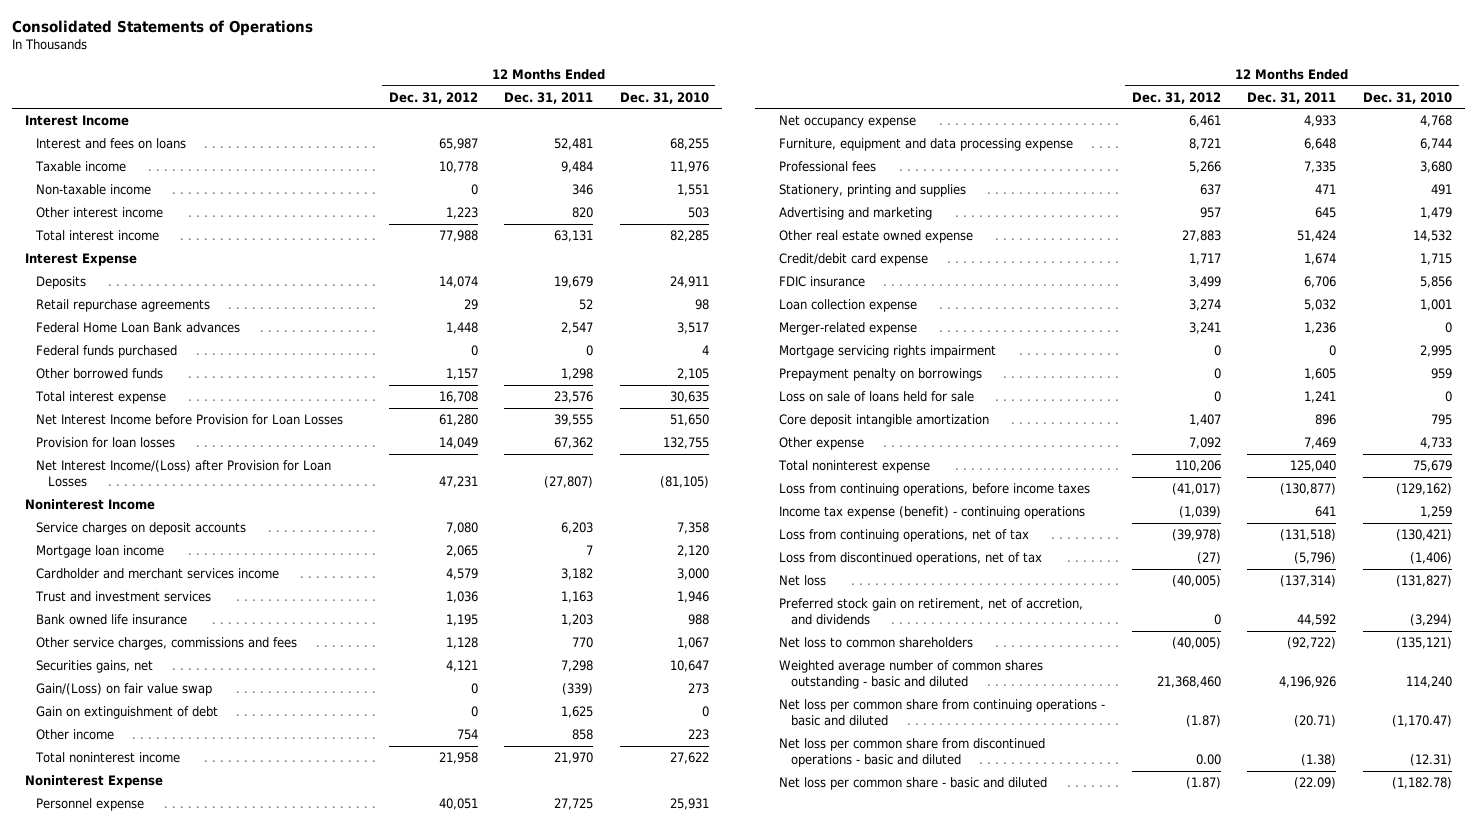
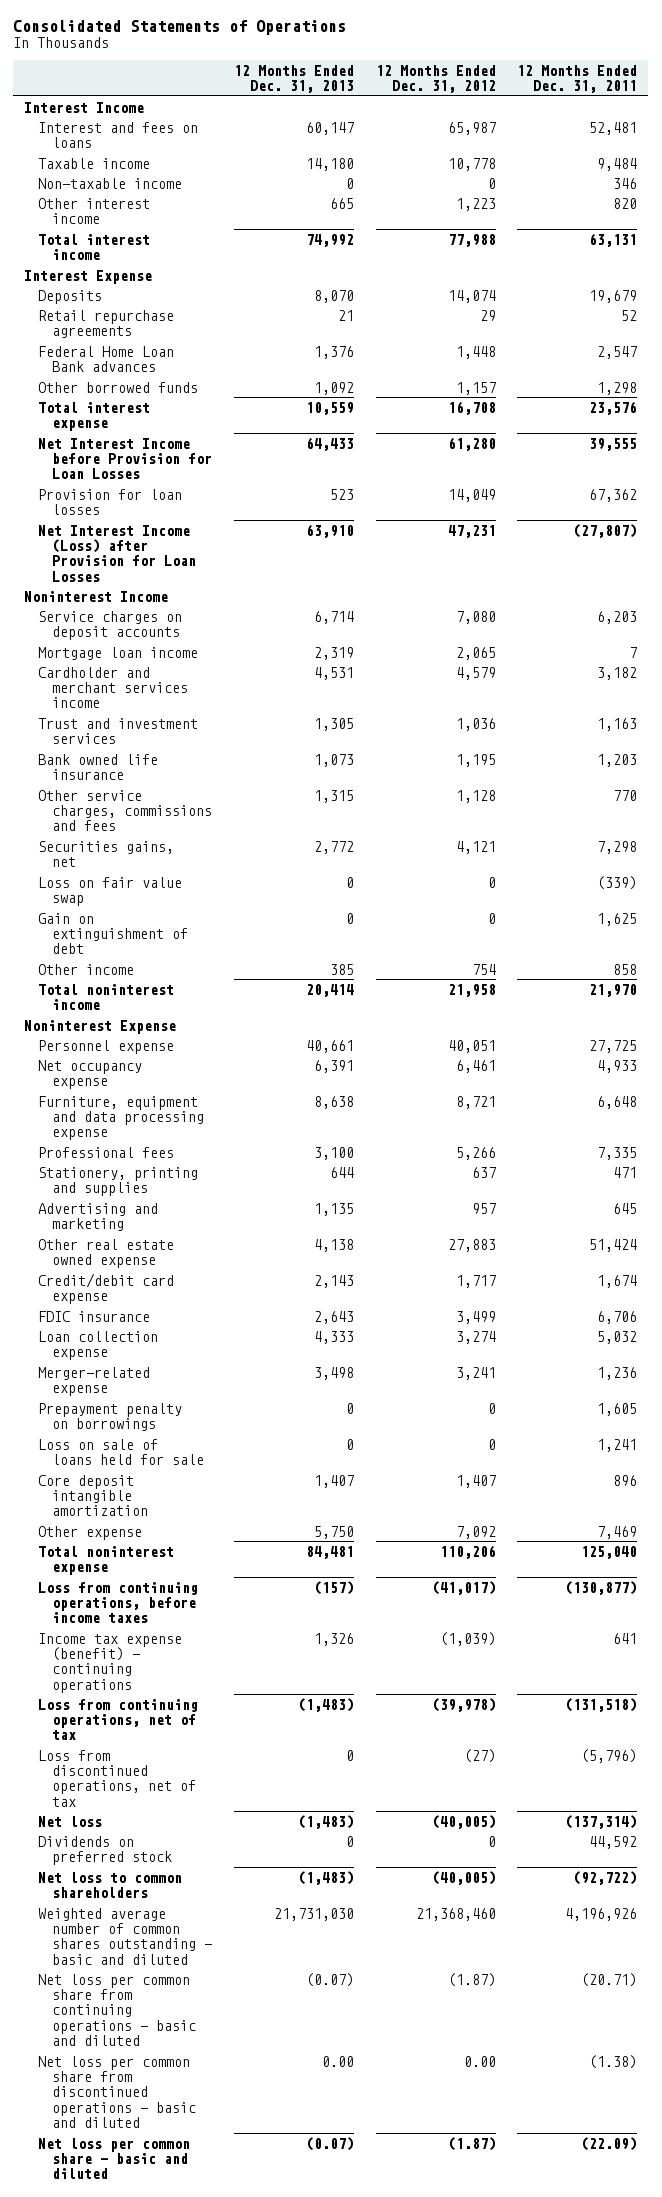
[619,91,709,104] Dec. 31, 2010 -> none
none -> [234,64,355,93] 12 Months Ended Dec. 31, 2013
[36,345,178,359] Federal funds purchased -> none
[36,460,332,488] Net Interest Income/(Loss) after Provision for Loan Losses -> [38,524,197,582] Net Interest Income (Loss) after Provision for Loan Losses
[36,683,213,697] Gain/(Loss) on fair value swap -> [38,876,183,906] Loss on fair value swap
[779,345,997,359] Mortgage servicing rights impairment -> none
[779,598,1084,626] Preferred stock gain on retirement, net of accretion, and dividends -> [38,1835,173,1865] Dividends on preferred stock

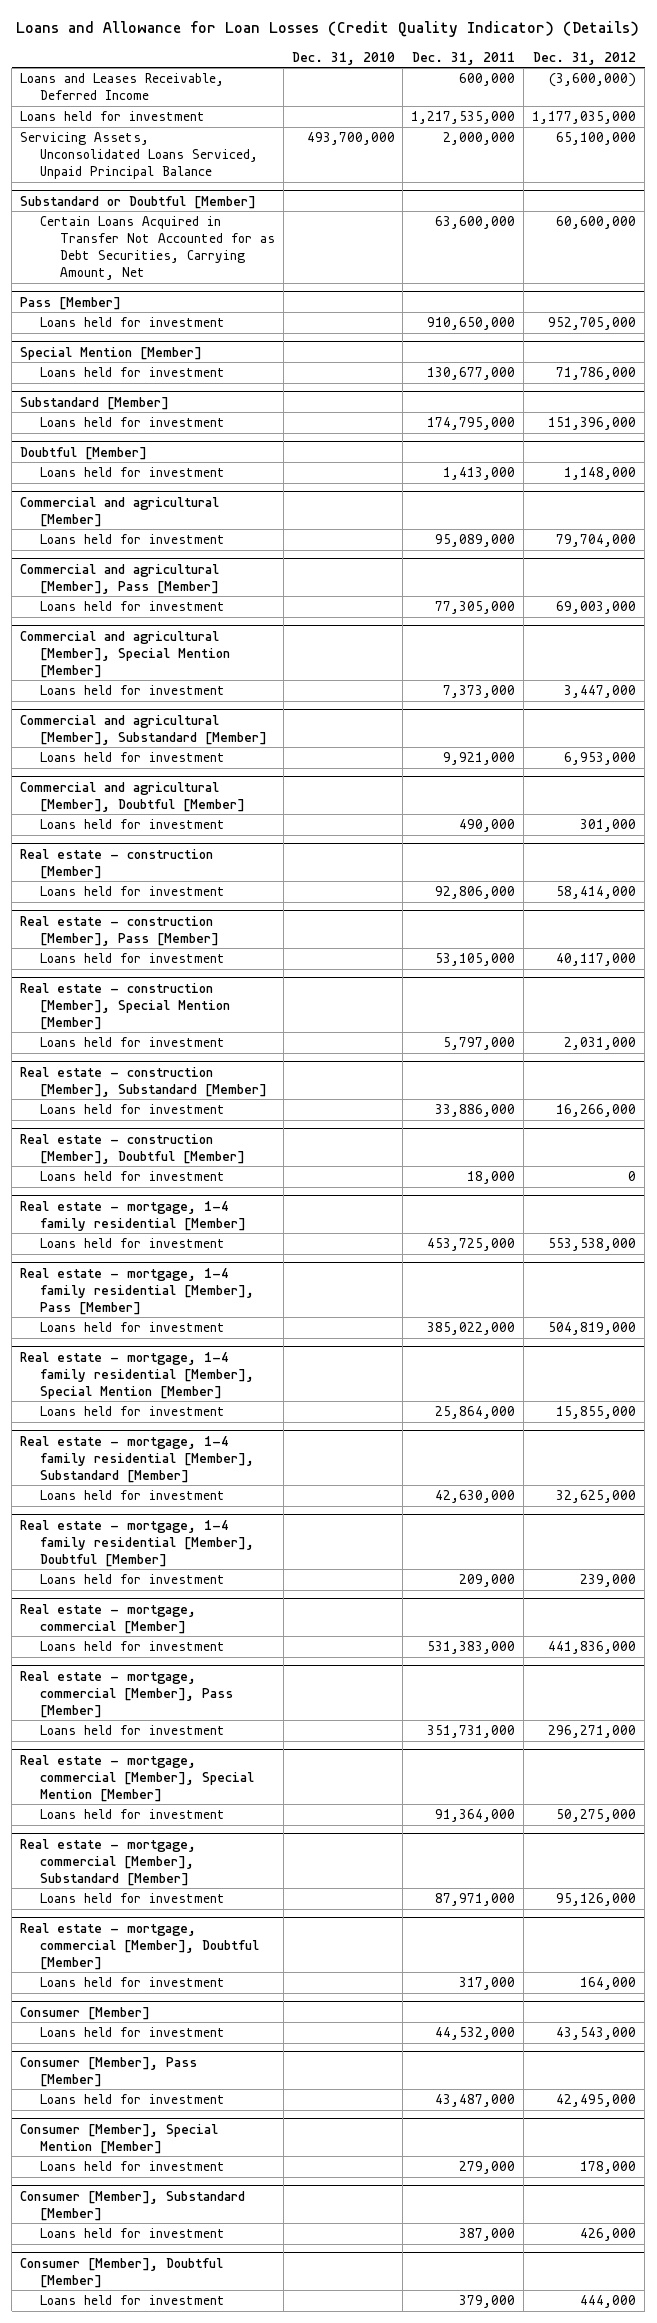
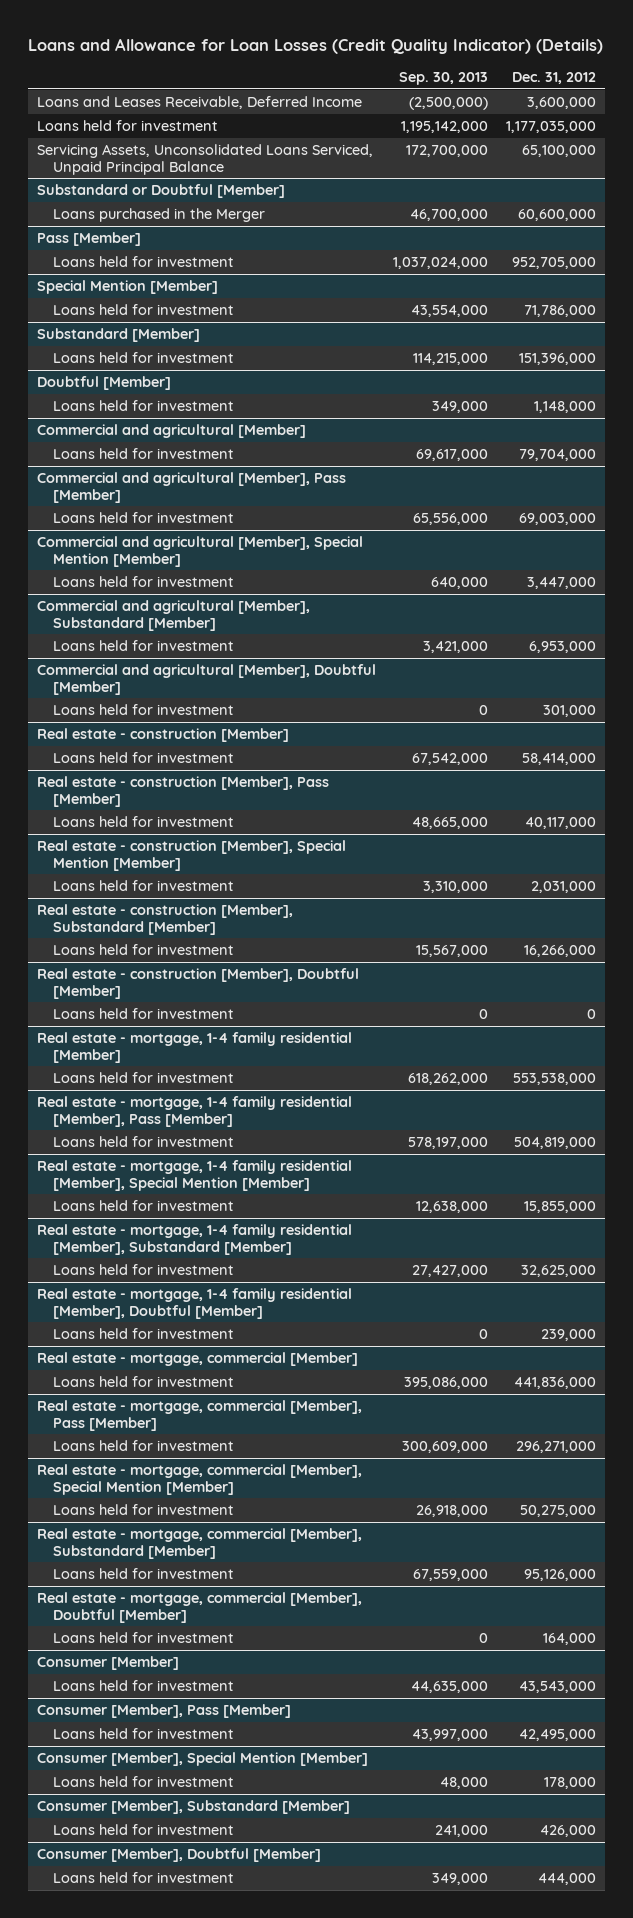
[291,51,395,65] Dec. 31, 2010 -> none
[412,51,516,65] Dec. 31, 2011 -> none
none -> [399,71,489,85] Sep. 30, 2013
[549,73,637,88] (3,600,000) -> [526,96,596,109] 3,600,000
[40,216,275,281] Certain Loans Acquired in Transfer Not Accounted for as Debt Securities, Carrying Amount, Net -> [52,207,265,222] Loans purchased in the Merger

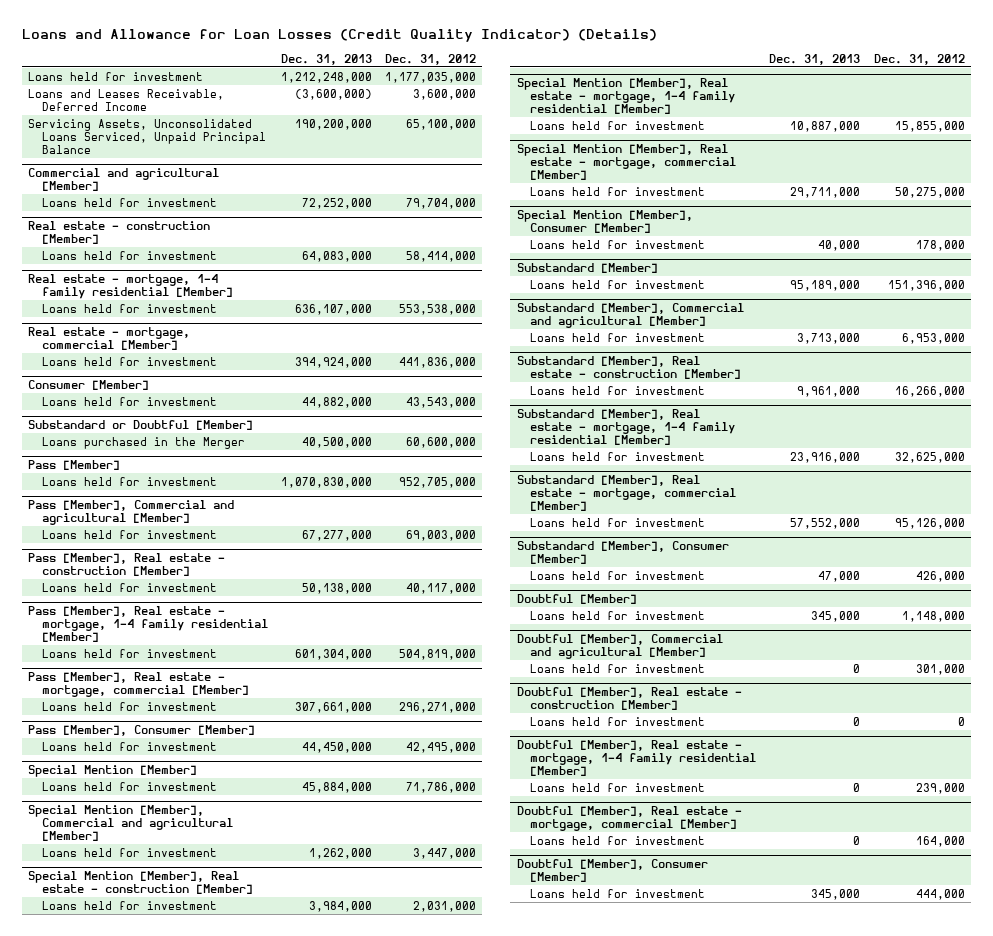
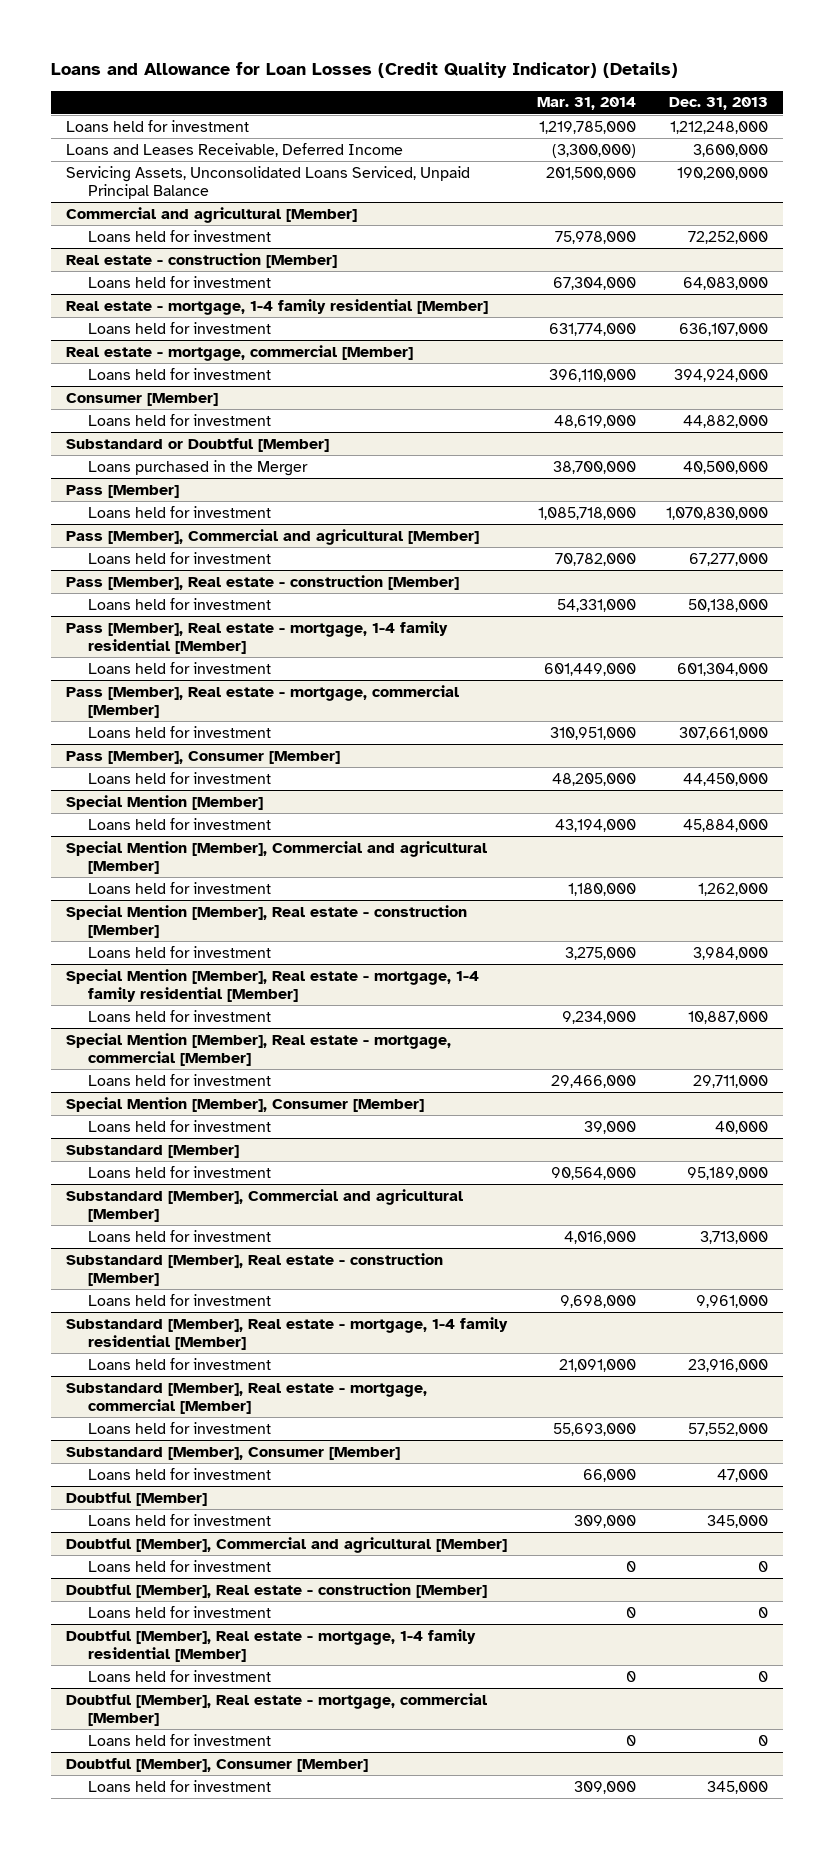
[384,53,476,65] Dec. 31, 2012 -> none
none -> [536,97,636,111] Mar. 31, 2014
[294,88,372,100] (3,600,000) -> [692,143,768,157] 3,600,000

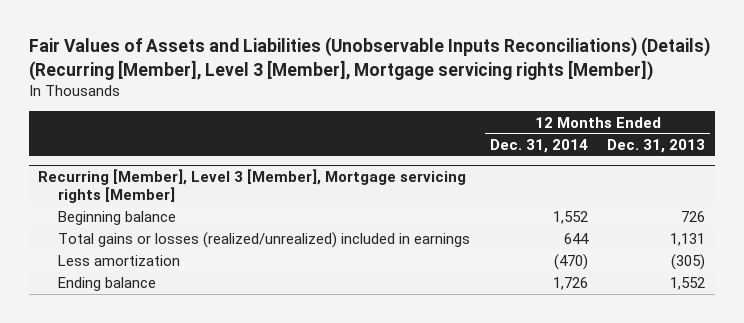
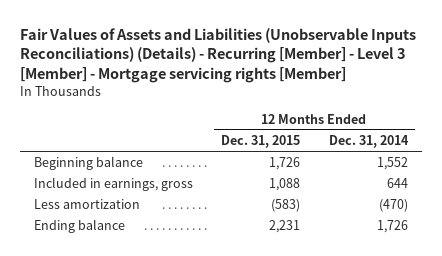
[28,37,710,81] Fair Values of Assets and Liabilities (Unobservable Inputs Reconciliations) (Details) (Recurring [Member], Level 3 [Member], Mortgage servicing rights [Member]) -> [19,27,416,83] Fair Values of Assets and Liabilities (Unobservable Inputs Reconciliations) (Details) - Recurring [Member] - Level 3 [Member] - Mortgage servicing rights [Member]
[607,138,706,153] Dec. 31, 2013 -> none
none -> [221,135,301,149] Dec. 31, 2015
[38,169,467,204] Recurring [Member], Level 3 [Member], Mortgage servicing rights [Member] -> none
[58,232,471,249] Total gains or losses (realized/unrealized) included in earnings -> [34,177,194,192] Included in earnings, gross

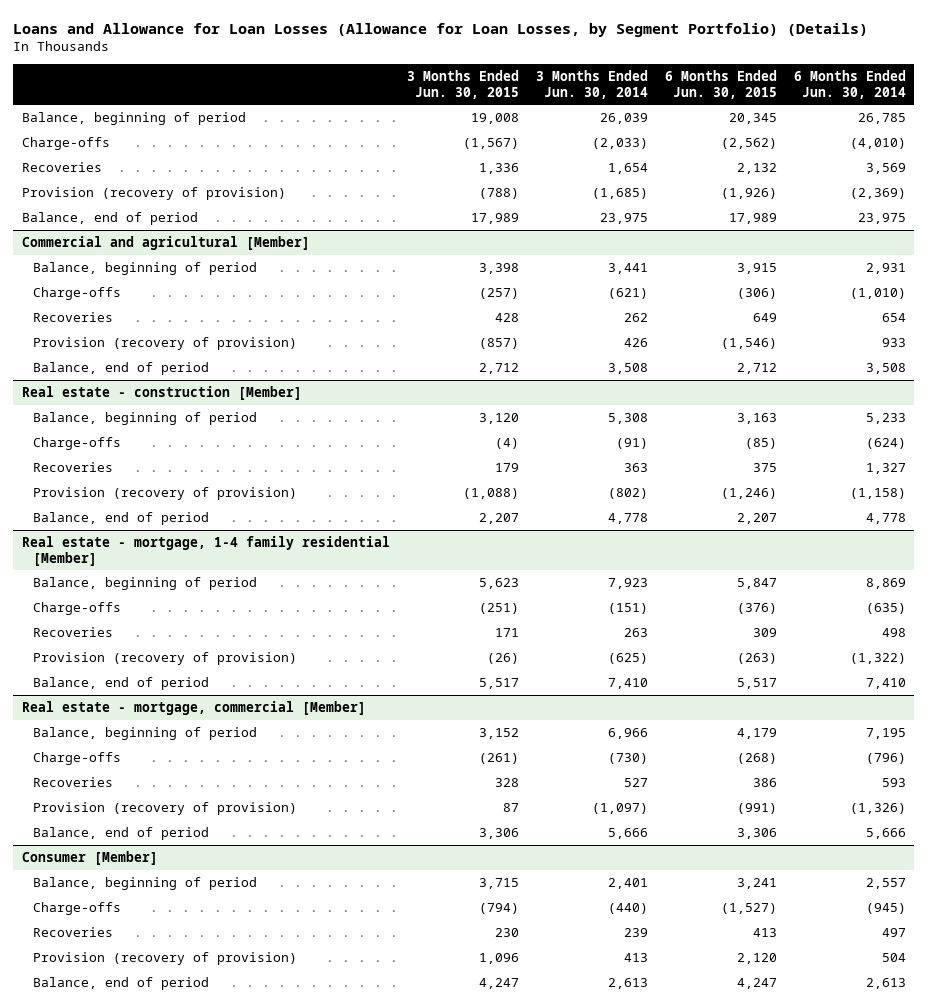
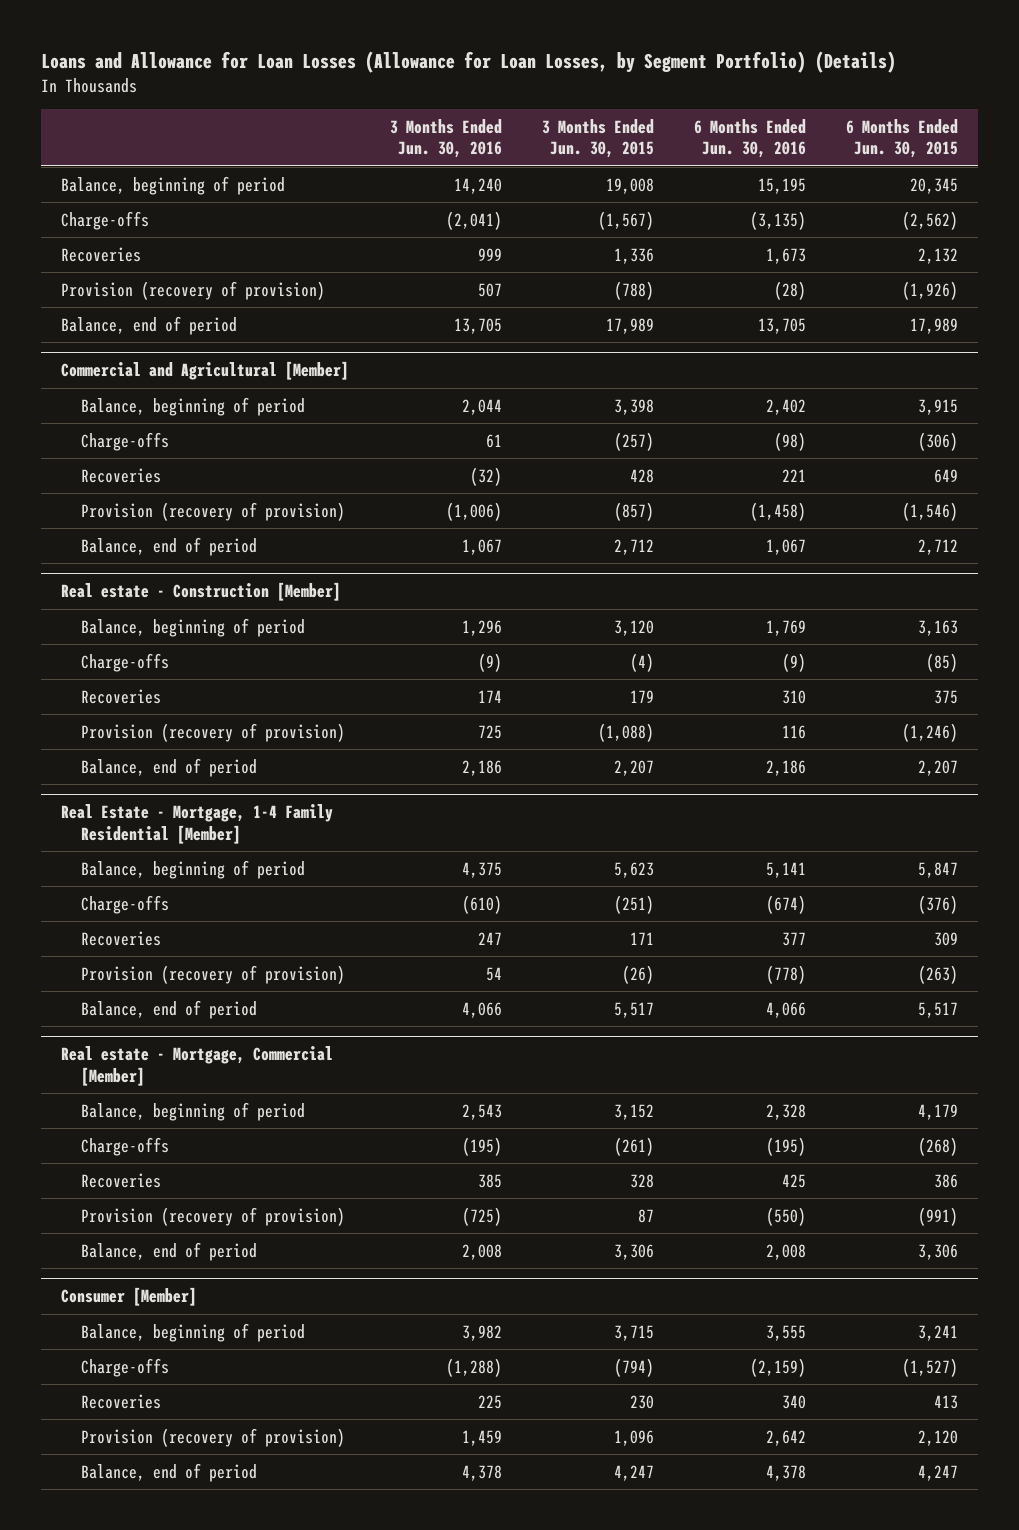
[535,70,648,99] 3 Months Ended Jun. 30, 2014 -> none
[793,70,906,99] 6 Months Ended Jun. 30, 2014 -> none
none -> [389,118,502,159] 3 Months Ended Jun. 30, 2016
none -> [693,118,806,159] 6 Months Ended Jun. 30, 2016
[21,236,310,251] Commercial and agricultural [Member] -> [61,361,350,381] Commercial and Agricultural [Member]
[21,386,302,401] Real estate - construction [Member] -> [61,582,342,602] Real estate - Construction [Member]
[21,536,390,566] Real estate - mortgage, 1-4 family residential [Member] -> [61,804,334,844] Real Estate - Mortgage, 1-4 Family Residential [Member]
[21,701,366,716] Real estate - mortgage, commercial [Member] -> [61,1046,334,1086] Real estate - Mortgage, Commercial [Member]

